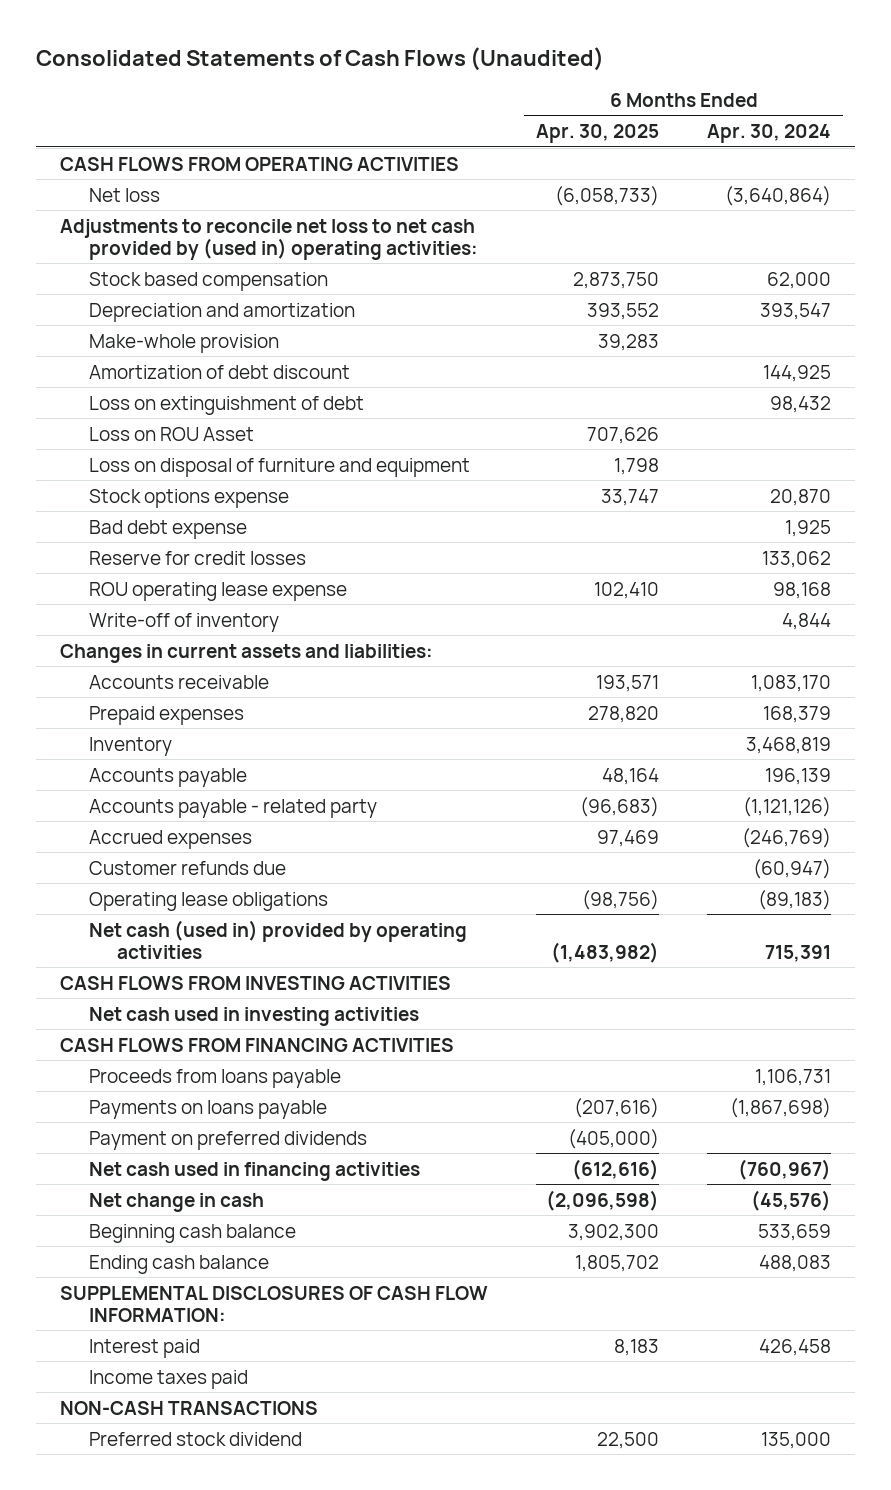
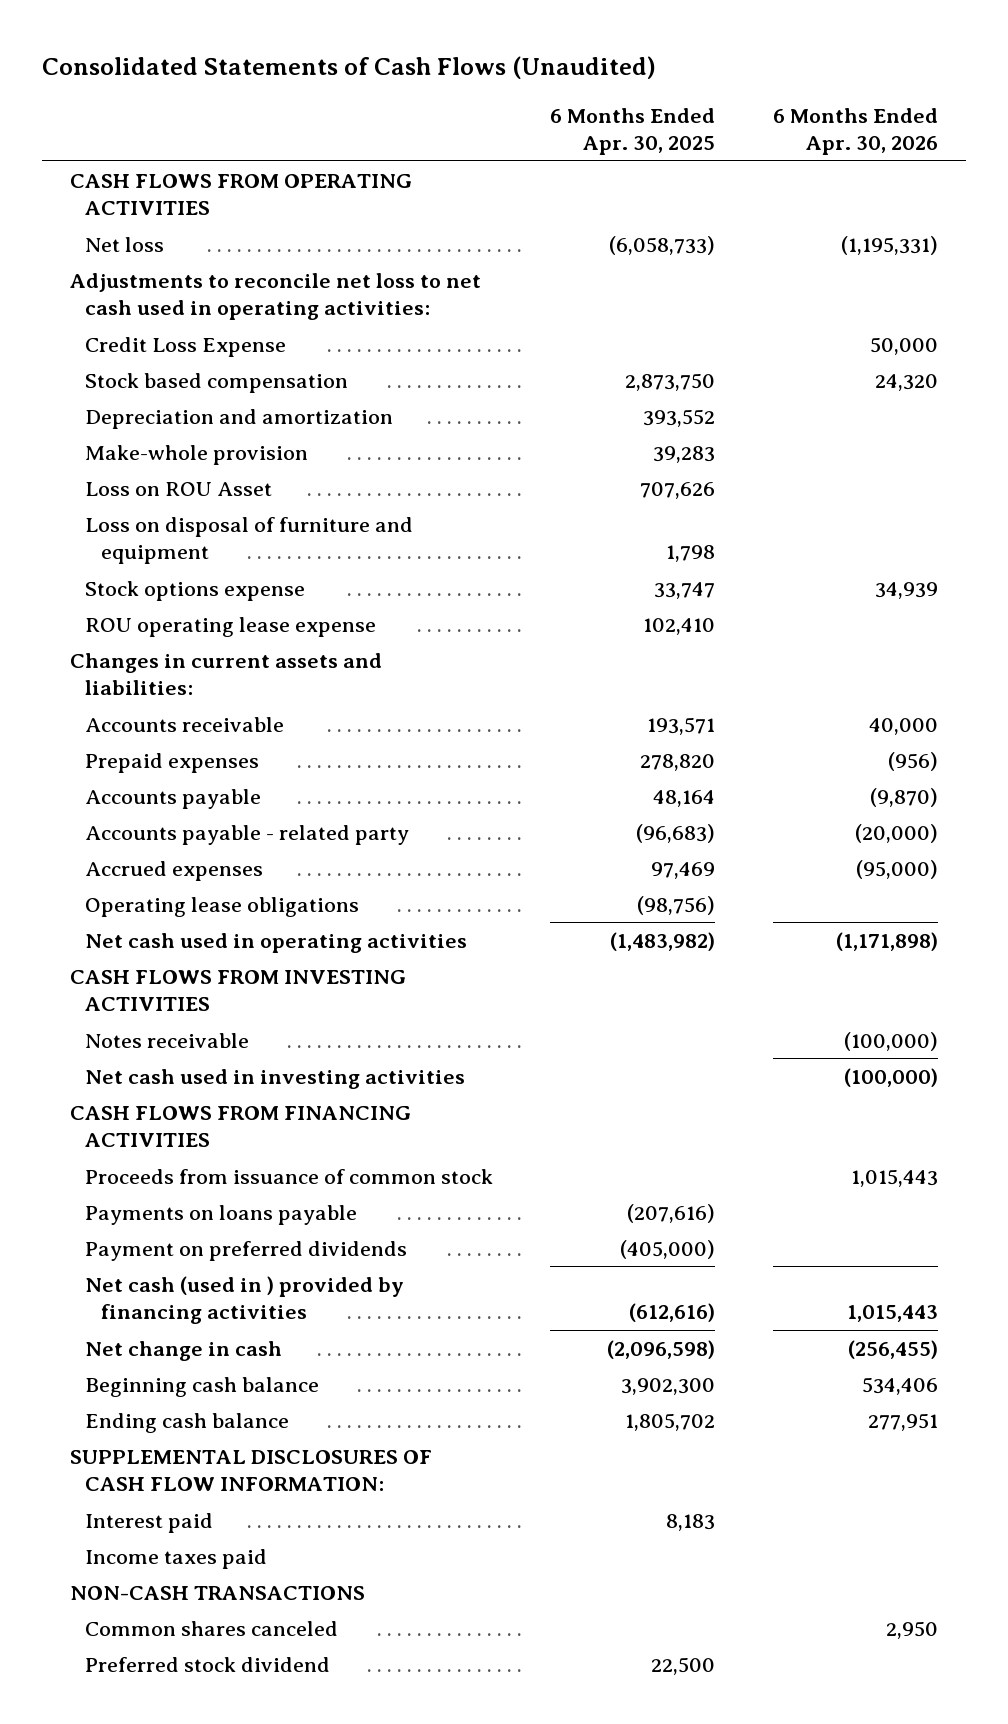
[707,124,832,144] Apr. 30, 2024 -> none
none -> [772,107,938,155] 6 Months Ended Apr. 30, 2026
[60,218,478,260] Adjustments to reconcile net loss to net cash provided by (used in) operating activities: -> [70,272,482,320] Adjustments to reconcile net loss to net cash used in operating activities:
none -> [85,336,287,357] Credit Loss Expense
[88,364,350,379] Amortization of debt discount -> none
[88,395,364,415] Loss on extinguishment of debt -> none
[88,519,247,539] Bad debt expense -> none
[88,550,306,565] Reserve for credit losses -> none
[88,612,279,632] Write-off of inventory -> none
[88,736,172,756] Inventory -> none
[88,860,286,875] Customer refunds due -> none
[88,919,467,959] Net cash (used in) provided by operating activities -> [85,932,468,953] Net cash used in operating activities
none -> [85,1032,250,1048] Notes receivable
[88,1068,341,1088] Proceeds from loans payable -> none
none -> [85,1168,494,1184] Proceeds from issuance of common stock
[88,1161,420,1181] Net cash used in financing activities -> [85,1275,405,1324] Net cash (used in ) provided by financing activities
none -> [85,1620,339,1636] Common shares canceled

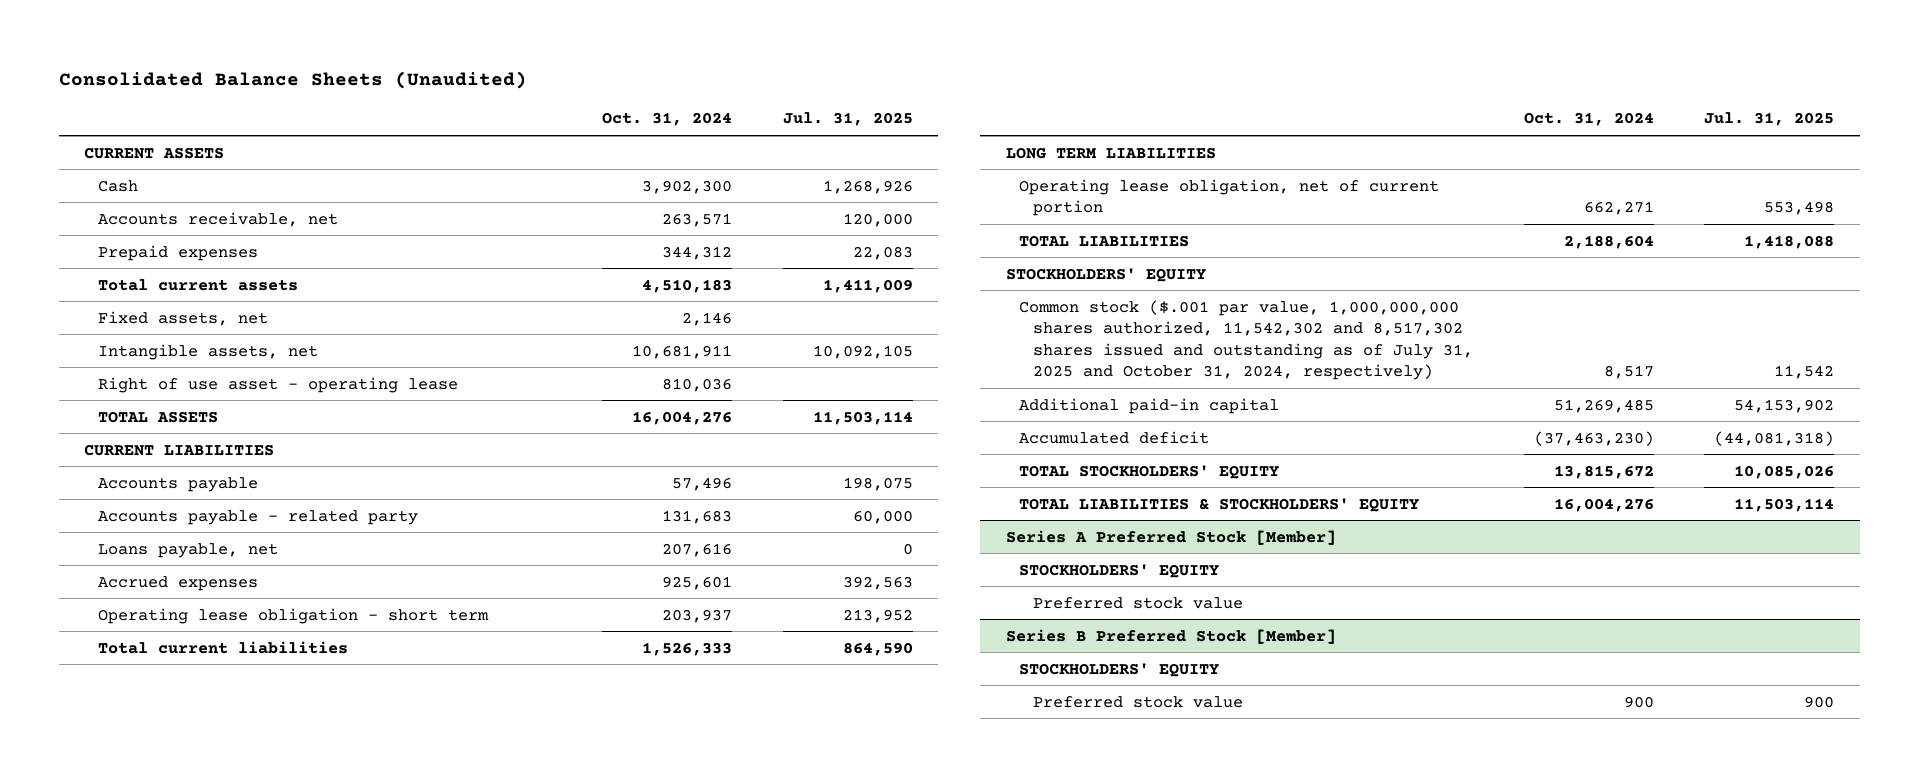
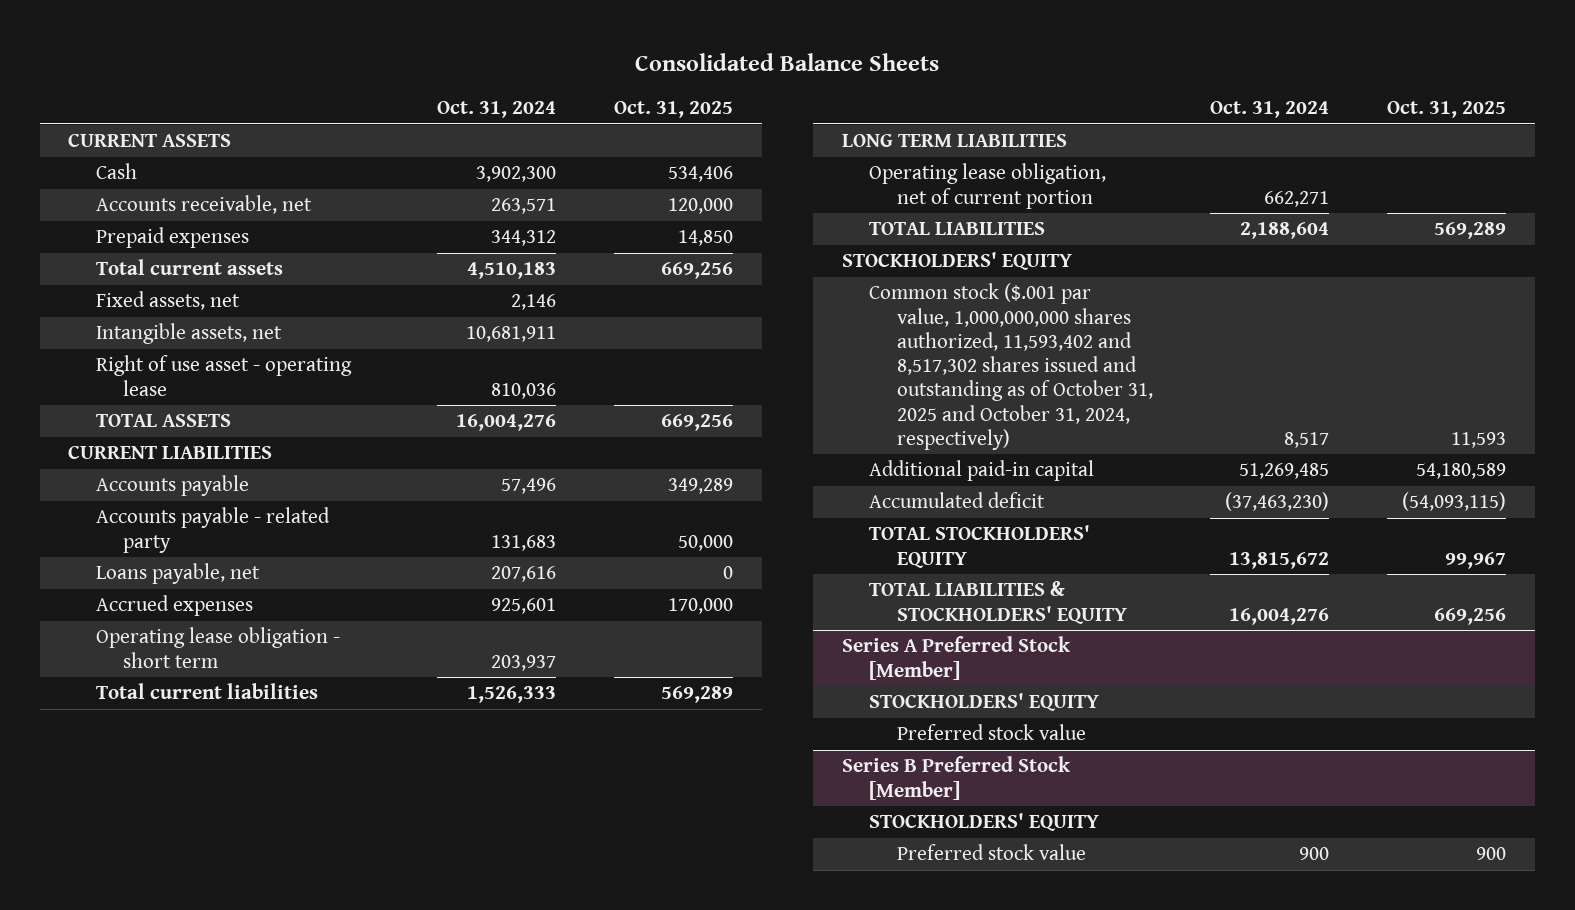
[58,70,527,89] Consolidated Balance Sheets (Unaudited) -> [635,53,940,72] Consolidated Balance Sheets
[782,112,913,127] Jul. 31, 2025 -> none
none -> [613,101,733,119] Oct. 31, 2025
[1019,299,1474,381] Common stock ($.001 par value, 1,000,000,000 shares authorized, 11,542,302 and 8,517,302 shares issued and outstanding as of July 31, 2025 and October 31, 2024, respectively) -> [869,283,1153,450] Common stock ($.001 par value, 1,000,000,000 shares authorized, 11,593,402 and 8,517,302 shares issued and outstanding as of October 31, 2025 and October 31, 2024, respectively)

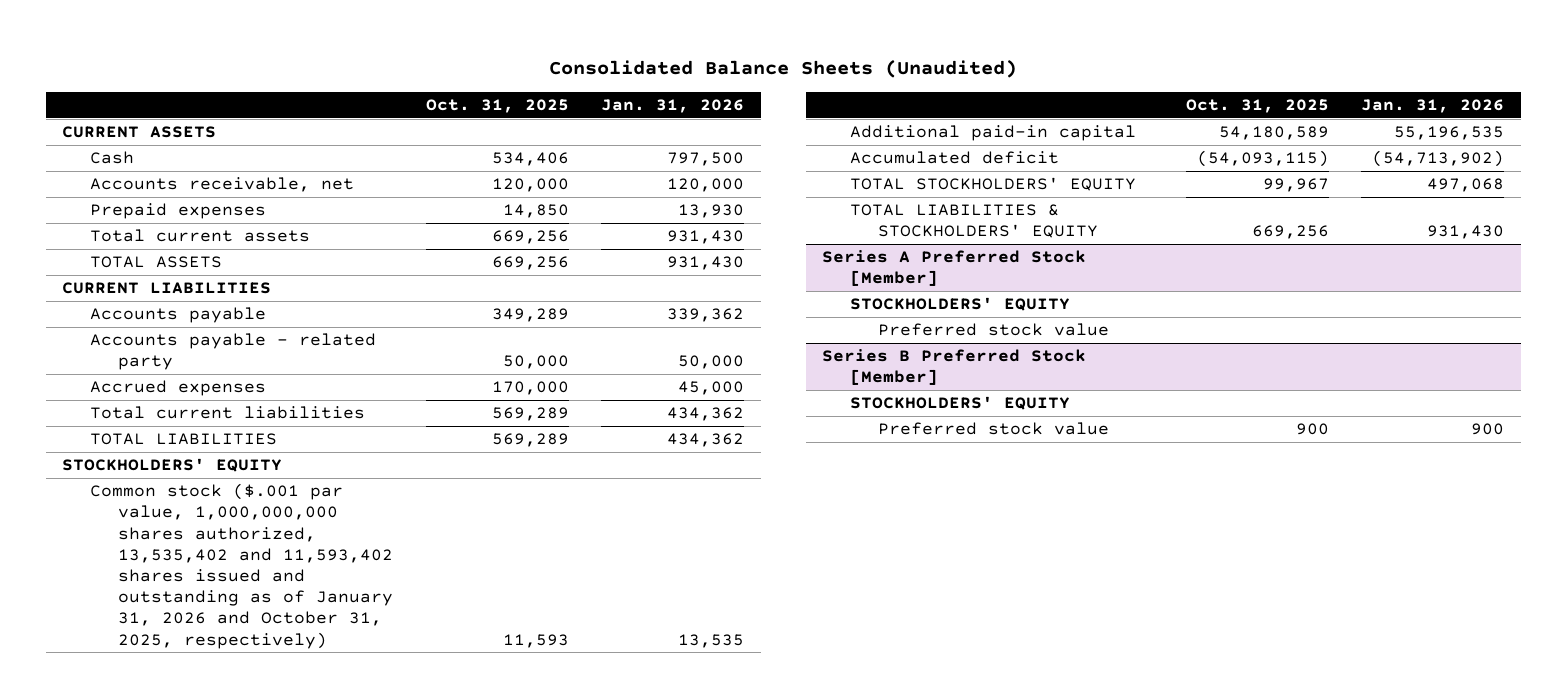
[635,53,940,72] Consolidated Balance Sheets -> [549,59,1018,78] Consolidated Balance Sheets (Unaudited)
[437,101,557,119] Oct. 31, 2024 -> none
none -> [601,99,745,114] Jan. 31, 2026
[95,291,240,311] Fixed assets, net -> none
[95,323,282,345] Intangible assets, net -> none
[95,355,352,396] Right of use asset - operating lease -> none
[95,563,260,585] Loans payable, net -> none
[95,627,340,668] Operating lease obligation - short term -> none
[841,134,1067,148] LONG TERM LIABILITIES -> none
[869,163,1107,209] Operating lease obligation, net of current portion -> none
[869,283,1153,450] Common stock ($.001 par value, 1,000,000,000 shares authorized, 11,593,402 and 8,517,302 shares issued and outstanding as of October 31, 2025 and October 31, 2024, respectively) -> [90,483,394,649] Common stock ($.001 par value, 1,000,000,000 shares authorized, 13,535,402 and 11,593,402 shares issued and outstanding as of January 31, 2026 and October 31, 2025, respectively)

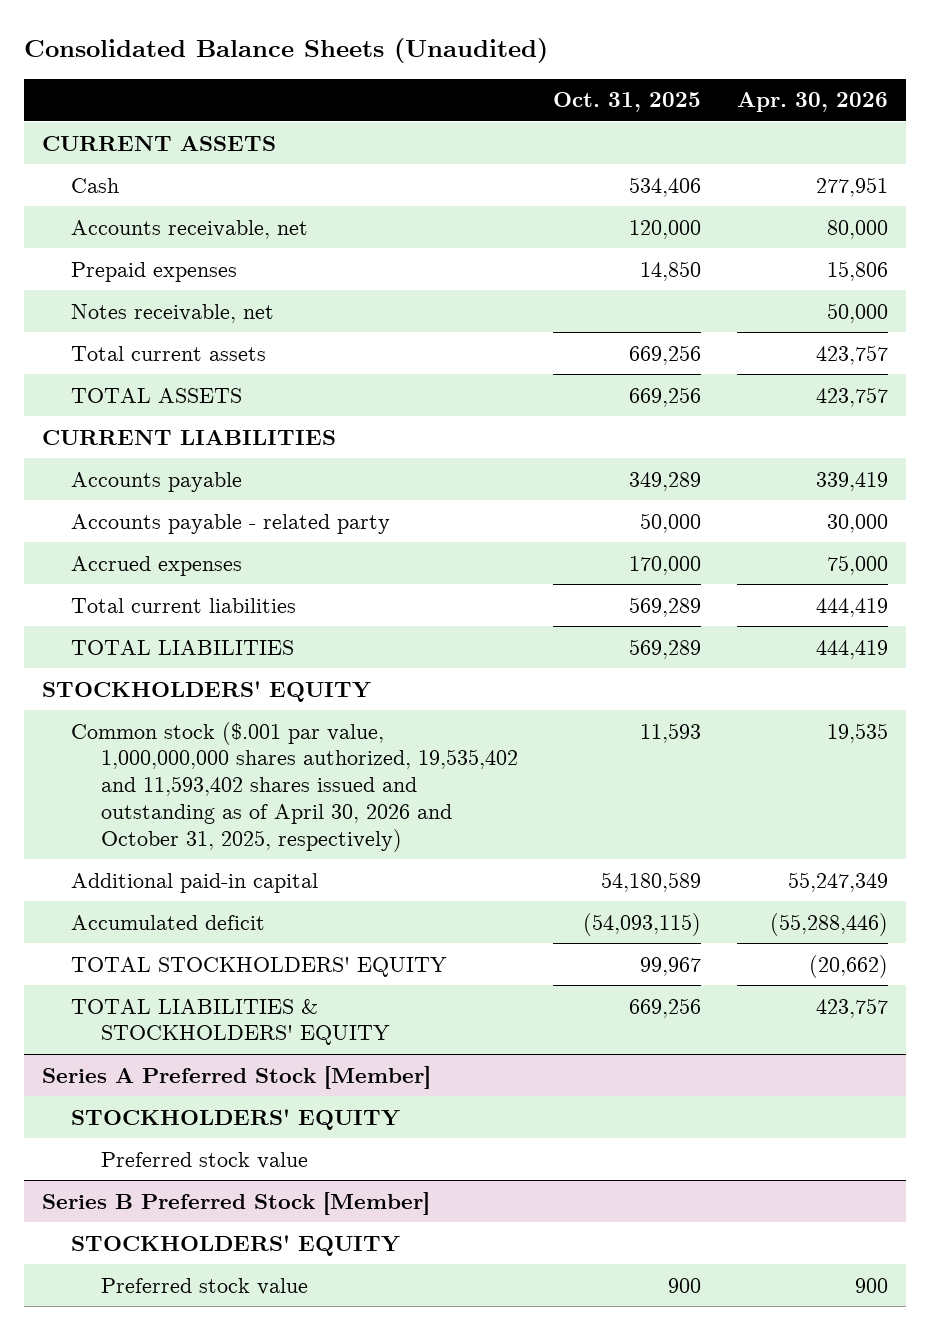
[601,99,745,114] Jan. 31, 2026 -> none
none -> [736,92,888,113] Apr. 30, 2026
none -> [71,303,275,323] Notes receivable, net
[90,483,394,649] Common stock ($.001 par value, 1,000,000,000 shares authorized, 13,535,402 and 11,593,402 shares issued and outstanding as of January 31, 2026 and October 31, 2025, respectively) -> [71,721,518,852] Common stock ($.001 par value, 1,000,000,000 shares authorized, 19,535,402 and 11,593,402 shares issued and outstanding as of April 30, 2026 and October 31, 2025, respectively)

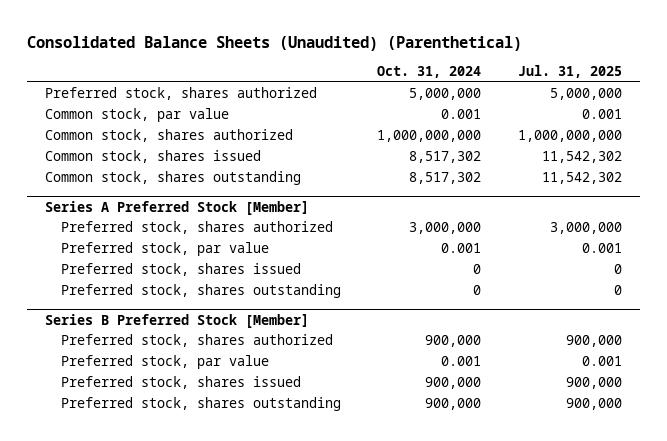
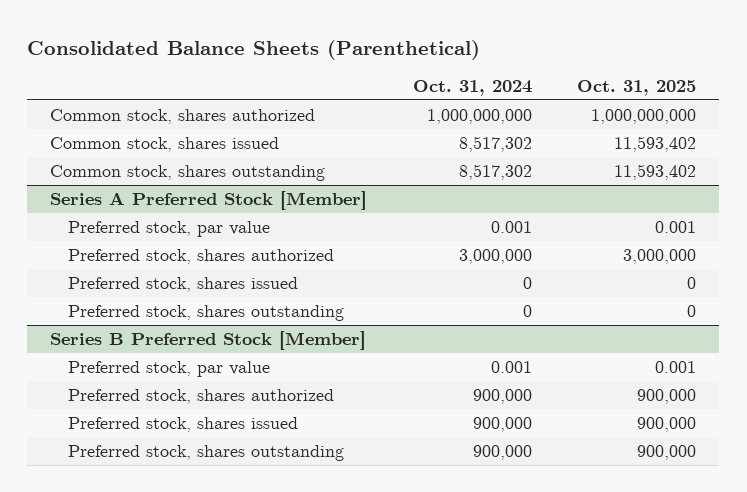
[27,35,523,51] Consolidated Balance Sheets (Unaudited) (Parenthetical) -> [27,39,481,60] Consolidated Balance Sheets (Parenthetical)
[517,65,622,79] Jul. 31, 2025 -> none
none -> [577,80,697,97] Oct. 31, 2025
[45,87,318,101] Preferred stock, shares authorized -> none
[45,108,230,123] Common stock, par value -> none
[61,221,334,235] Preferred stock, shares authorized -> [68,248,335,264] Preferred stock, shares authorized
[61,334,334,348] Preferred stock, shares authorized -> [68,388,335,404] Preferred stock, shares authorized

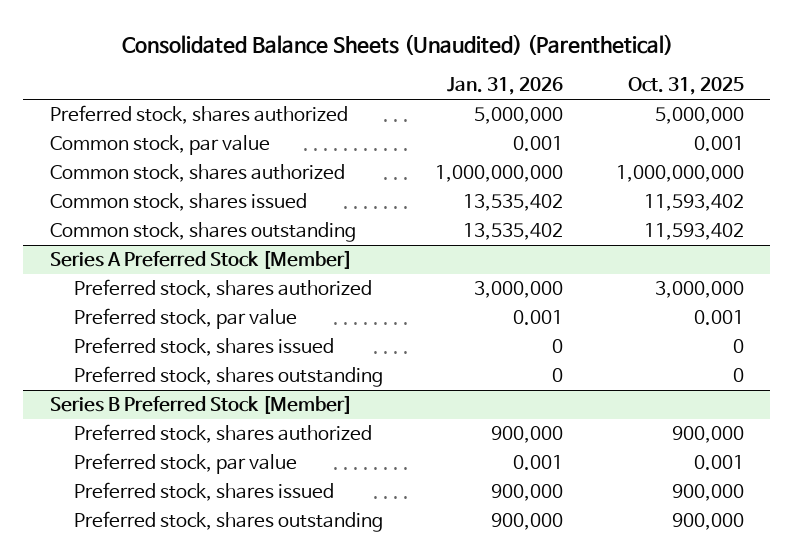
[27,39,481,60] Consolidated Balance Sheets (Parenthetical) -> [121,33,673,55] Consolidated Balance Sheets (Unaudited) (Parenthetical)
[412,80,532,97] Oct. 31, 2024 -> none
none -> [447,77,564,96] Jan. 31, 2026
none -> [49,105,348,125] Preferred stock, shares authorized
none -> [49,135,270,156] Common stock, par value
[68,220,271,237] Preferred stock, par value -> [73,308,297,330] Preferred stock, par value
[68,360,271,377] Preferred stock, par value -> [73,453,297,475] Preferred stock, par value

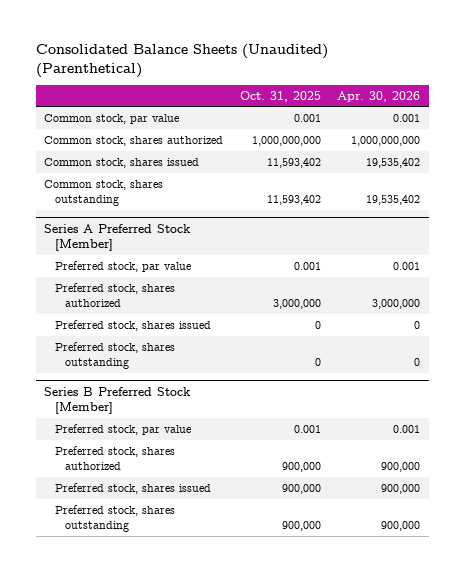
[447,77,564,96] Jan. 31, 2026 -> none
none -> [337,90,421,102] Apr. 30, 2026
[49,105,348,125] Preferred stock, shares authorized -> none
[73,279,372,299] Preferred stock, shares authorized -> [54,282,175,308] Preferred stock, shares authorized
[73,424,372,444] Preferred stock, shares authorized -> [54,445,175,471] Preferred stock, shares authorized

